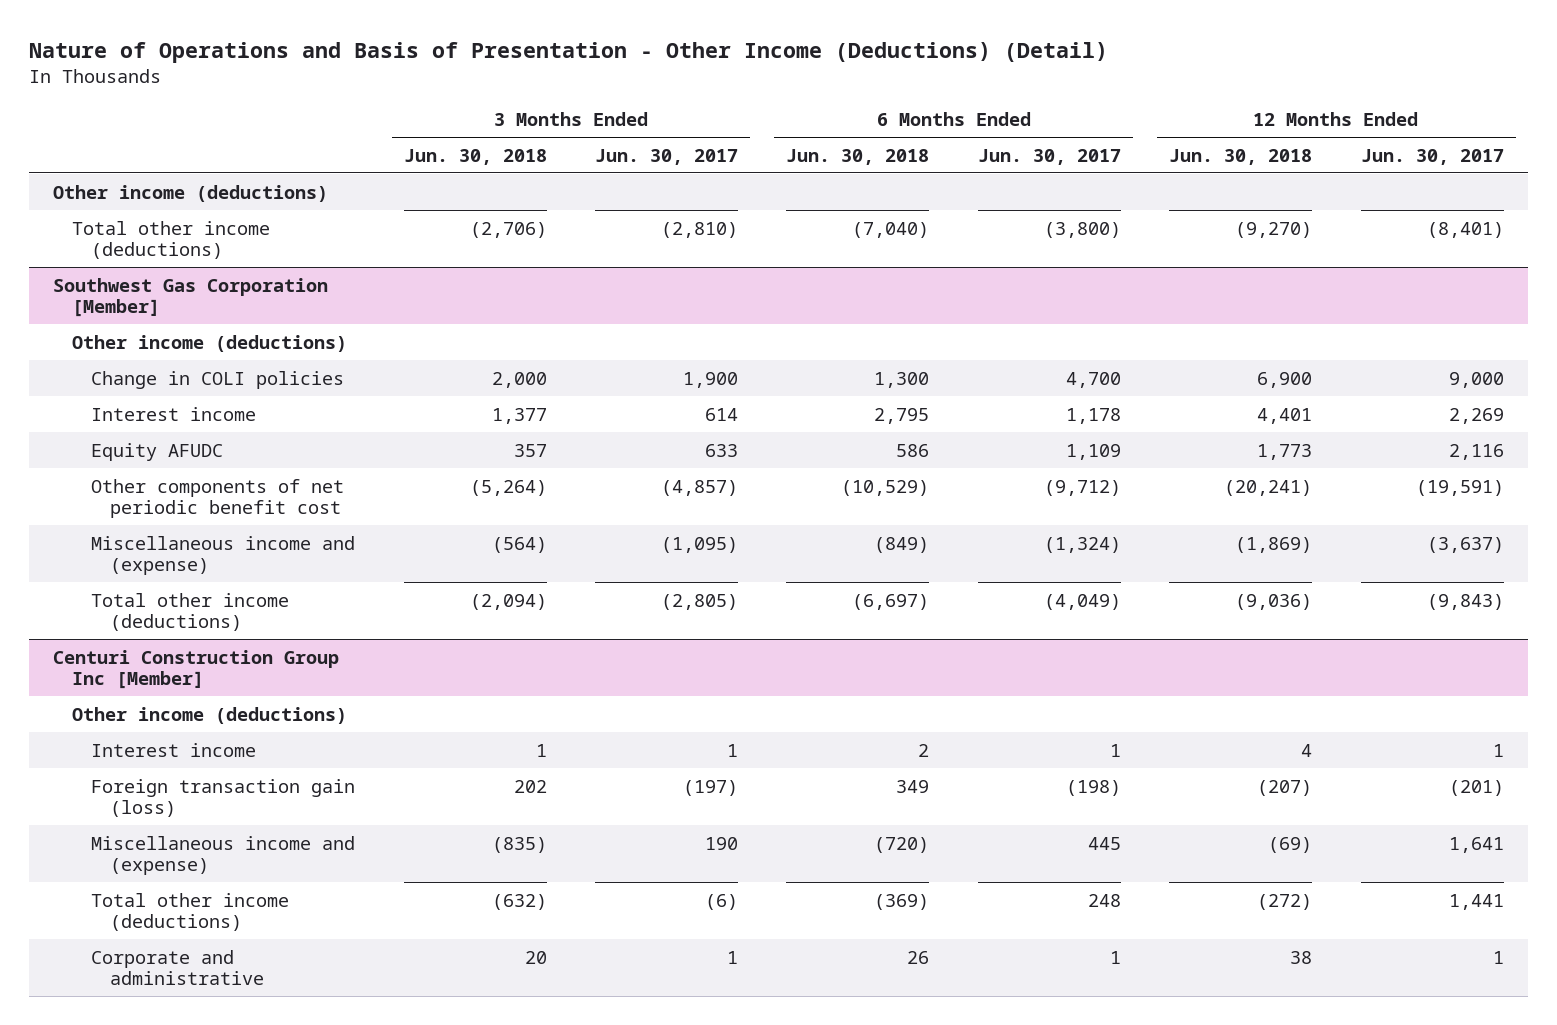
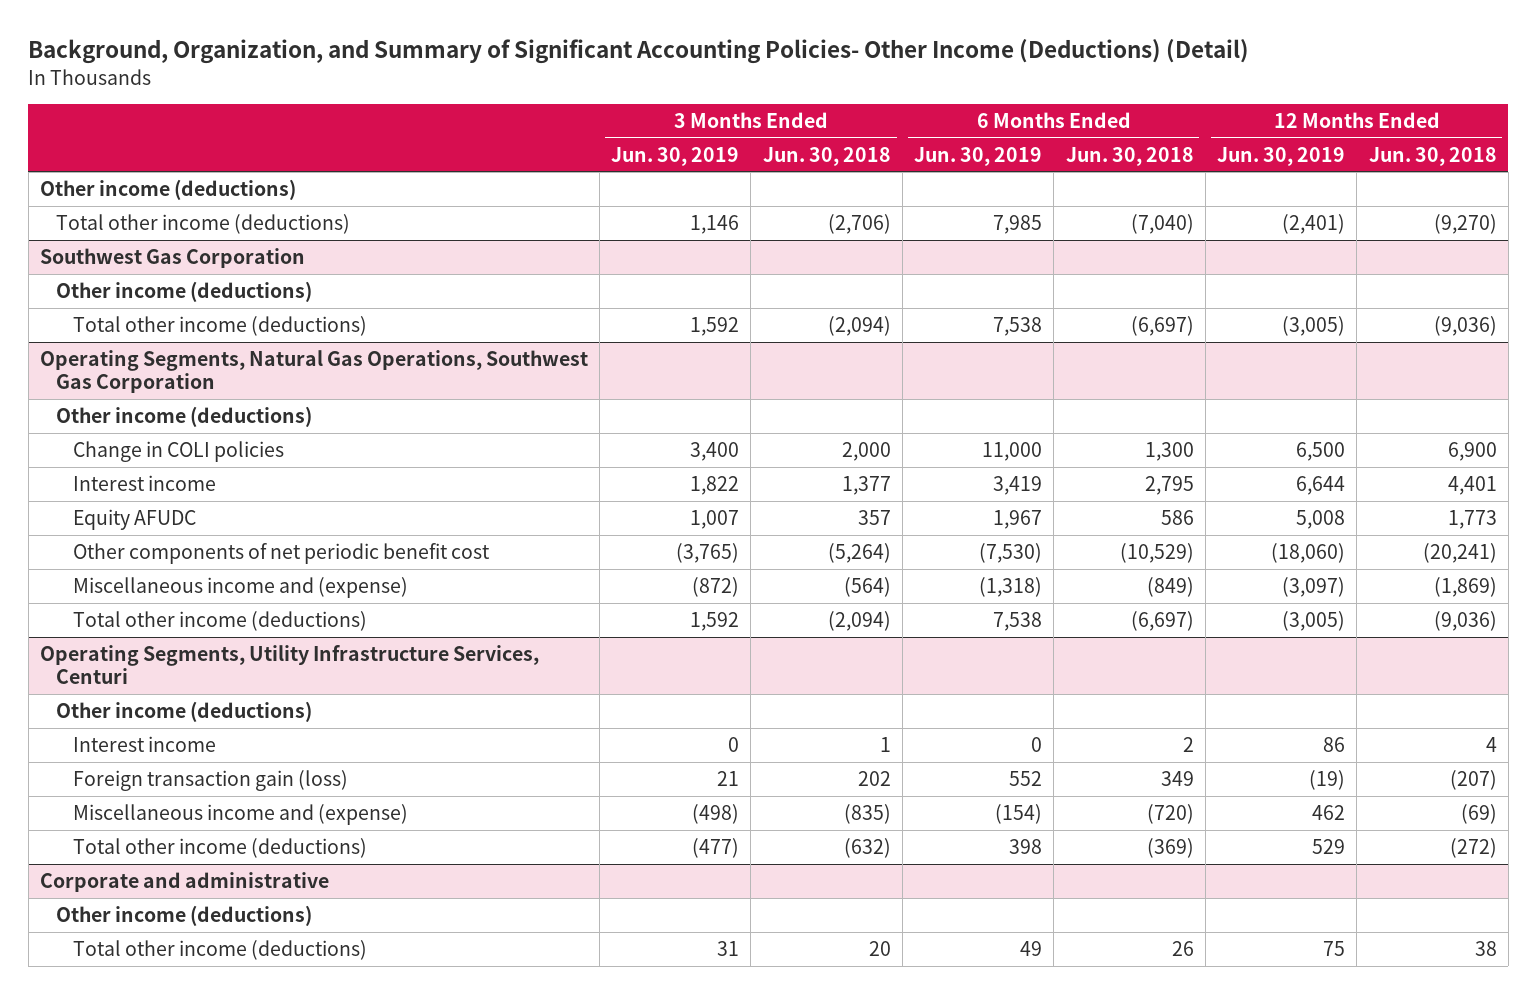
[29,41,1109,63] Nature of Operations and Basis of Presentation - Other Income (Deductions) (Detail) -> [28,39,1250,65] Background, Organization, and Summary of Significant Accounting Policies- Other Income (Deductions) (Detail)
[595,148,739,165] Jun. 30, 2017 -> none
[977,148,1121,165] Jun. 30, 2017 -> none
[1360,148,1504,165] Jun. 30, 2017 -> none
none -> [611,146,740,166] Jun. 30, 2019
none -> [914,146,1043,166] Jun. 30, 2019
none -> [1217,146,1346,166] Jun. 30, 2019
[53,277,329,318] Southwest Gas Corporation [Member] -> [39,247,305,268] Southwest Gas Corporation
none -> [72,315,367,336] Total other income (deductions)
none -> [39,349,588,394] Operating Segments, Natural Gas Operations, Southwest Gas Corporation
none -> [56,405,313,427] Other income (deductions)
[53,649,340,690] Centuri Construction Group Inc [Member] -> none
none -> [39,644,539,685] Operating Segments, Utility Infrastructure Services, Centuri
none -> [39,871,329,892] Corporate and administrative
none -> [56,904,313,926] Other income (deductions)
[91,949,265,986] Corporate and administrative -> [72,939,367,960] Total other income (deductions)

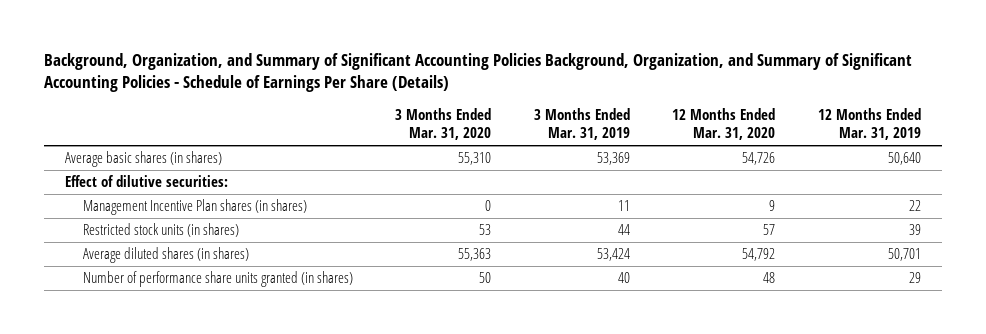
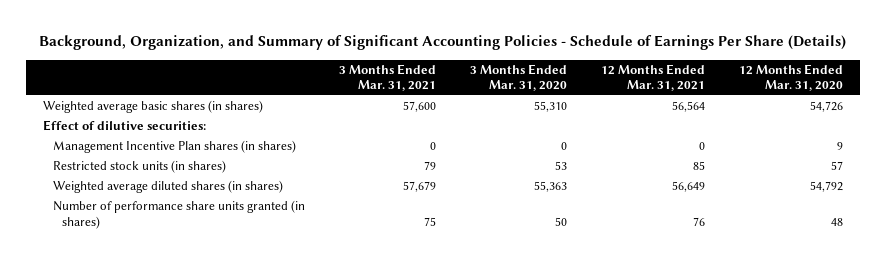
[43,52,912,93] Background, Organization, and Summary of Significant Accounting Policies Background, Organization, and Summary of Significant Accounting Policies - Schedule of Earnings Per Share (Details) -> [38,35,846,51] Background, Organization, and Summary of Significant Accounting Policies - Schedule of Earnings Per Share (Details)
[533,107,630,140] 3 Months Ended Mar. 31, 2019 -> none
[817,107,921,140] 12 Months Ended Mar. 31, 2019 -> none
none -> [338,63,436,92] 3 Months Ended Mar. 31, 2021
none -> [600,63,705,92] 12 Months Ended Mar. 31, 2021
[64,151,222,168] Average basic shares (in shares) -> [43,100,264,114] Weighted average basic shares (in shares)
[82,247,249,264] Average diluted shares (in shares) -> [52,180,283,194] Weighted average diluted shares (in shares)

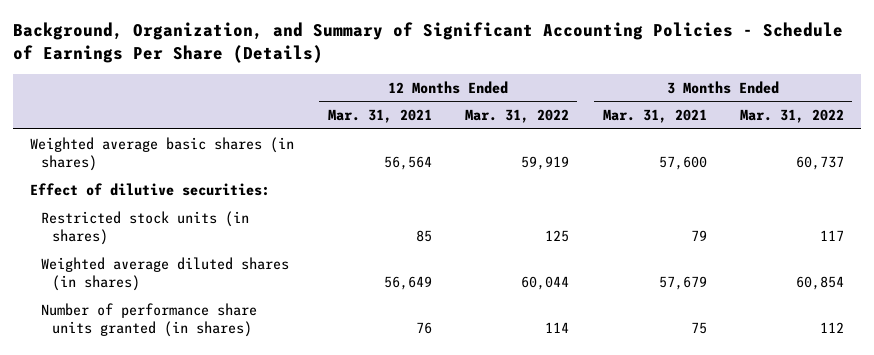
[469,63,567,92] 3 Months Ended Mar. 31, 2020 -> none
[738,63,843,92] 12 Months Ended Mar. 31, 2020 -> none
none -> [465,109,570,124] Mar. 31, 2022
none -> [740,109,845,124] Mar. 31, 2022
[52,140,296,154] Management Incentive Plan shares (in shares) -> none

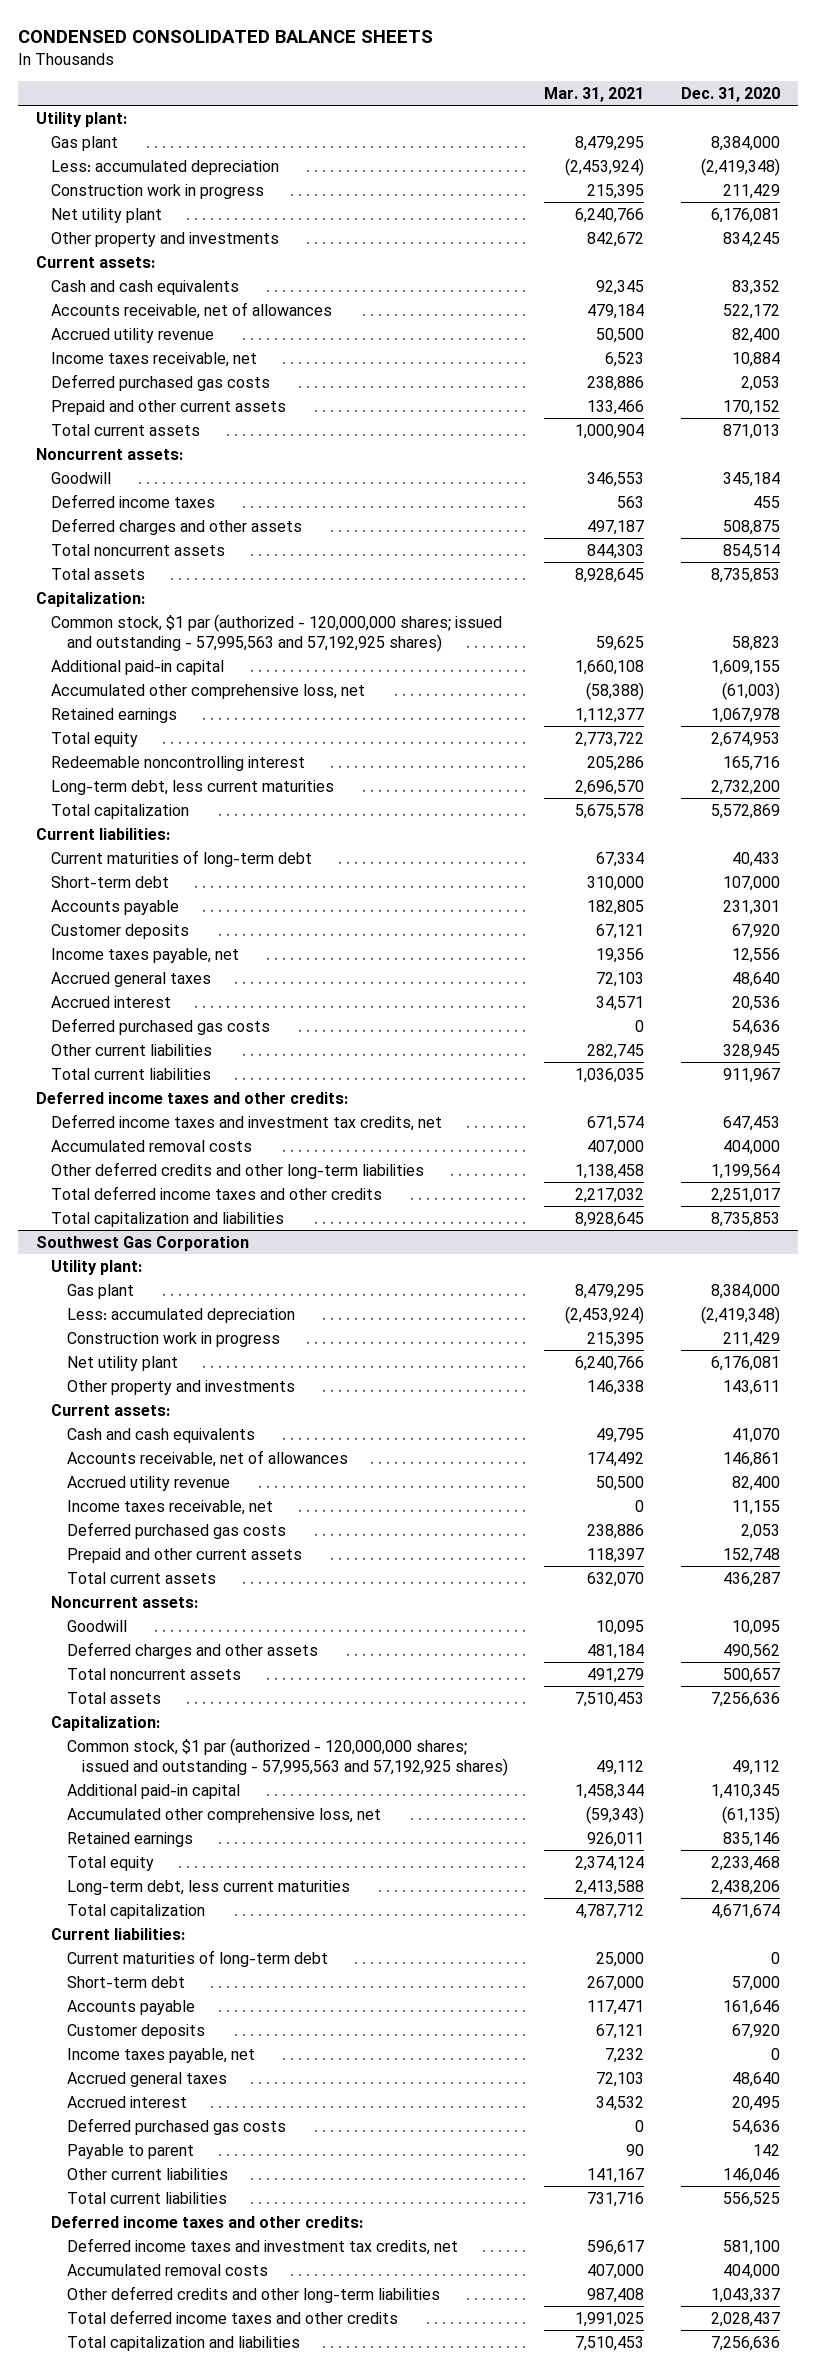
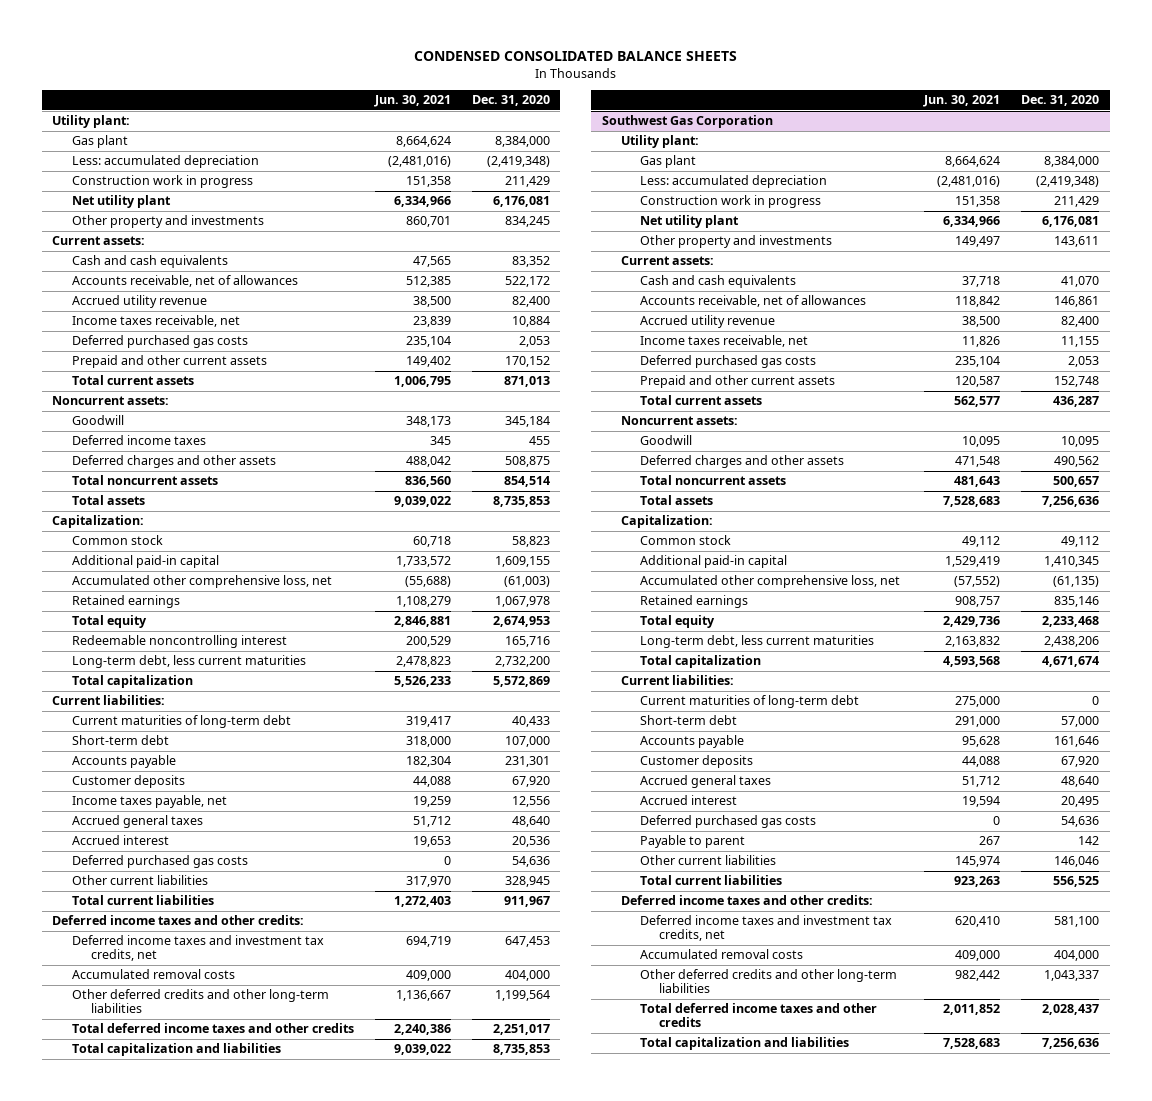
[544,86,645,102] Mar. 31, 2021 -> none
none -> [373,95,451,108] Jun. 30, 2021
[51,614,503,652] Common stock, $1 par (authorized - 120,000,000 shares; issued and outstanding - 57,995,563 and 57,192,925 shares) -> [71,535,163,546] Common stock
[66,1738,508,1776] Common stock, $1 par (authorized - 120,000,000 shares; issued and outstanding - 57,995,563 and 57,192,925 shares) -> [640,535,732,546] Common stock
[66,2048,255,2064] Income taxes payable, net -> none

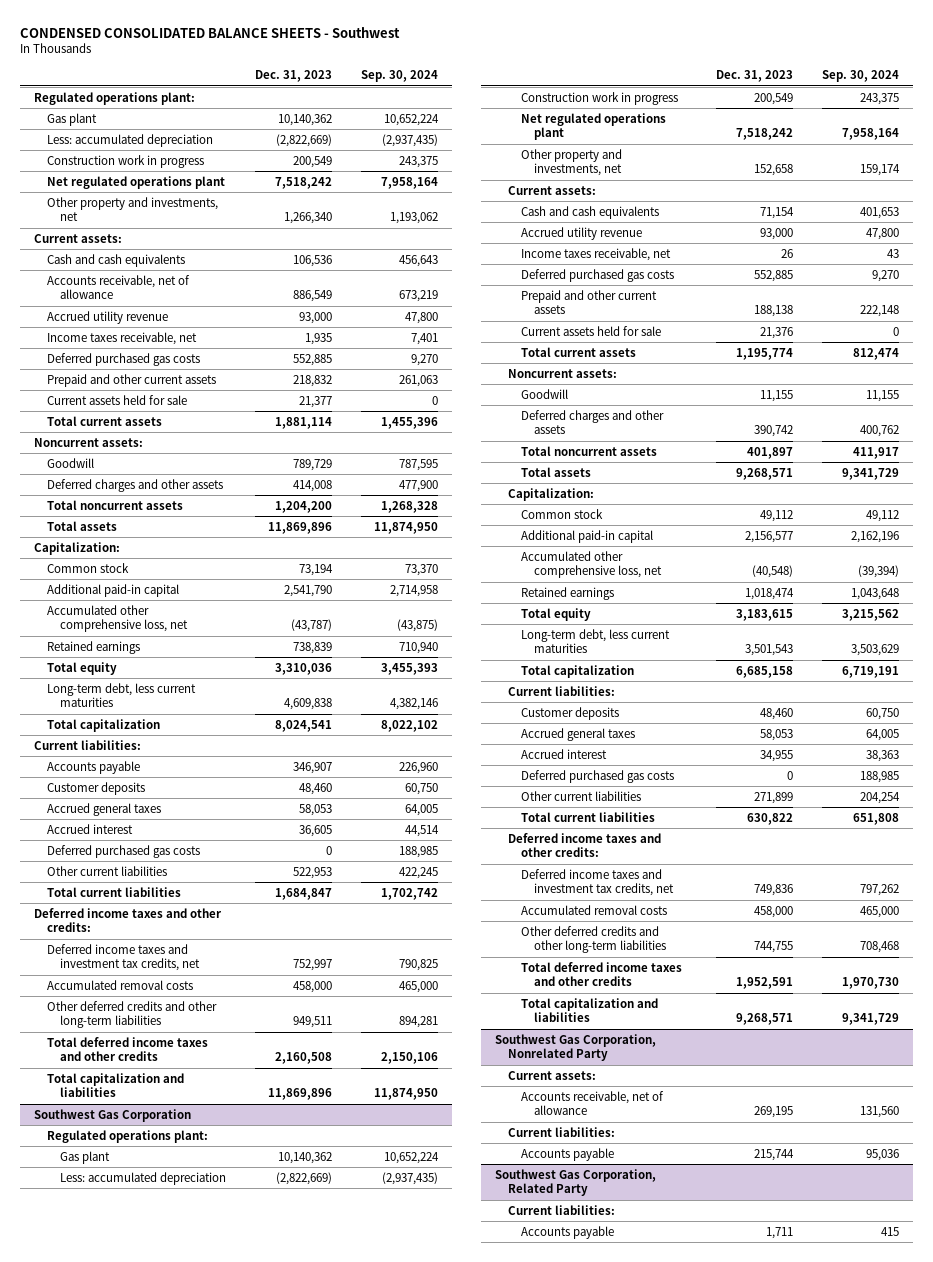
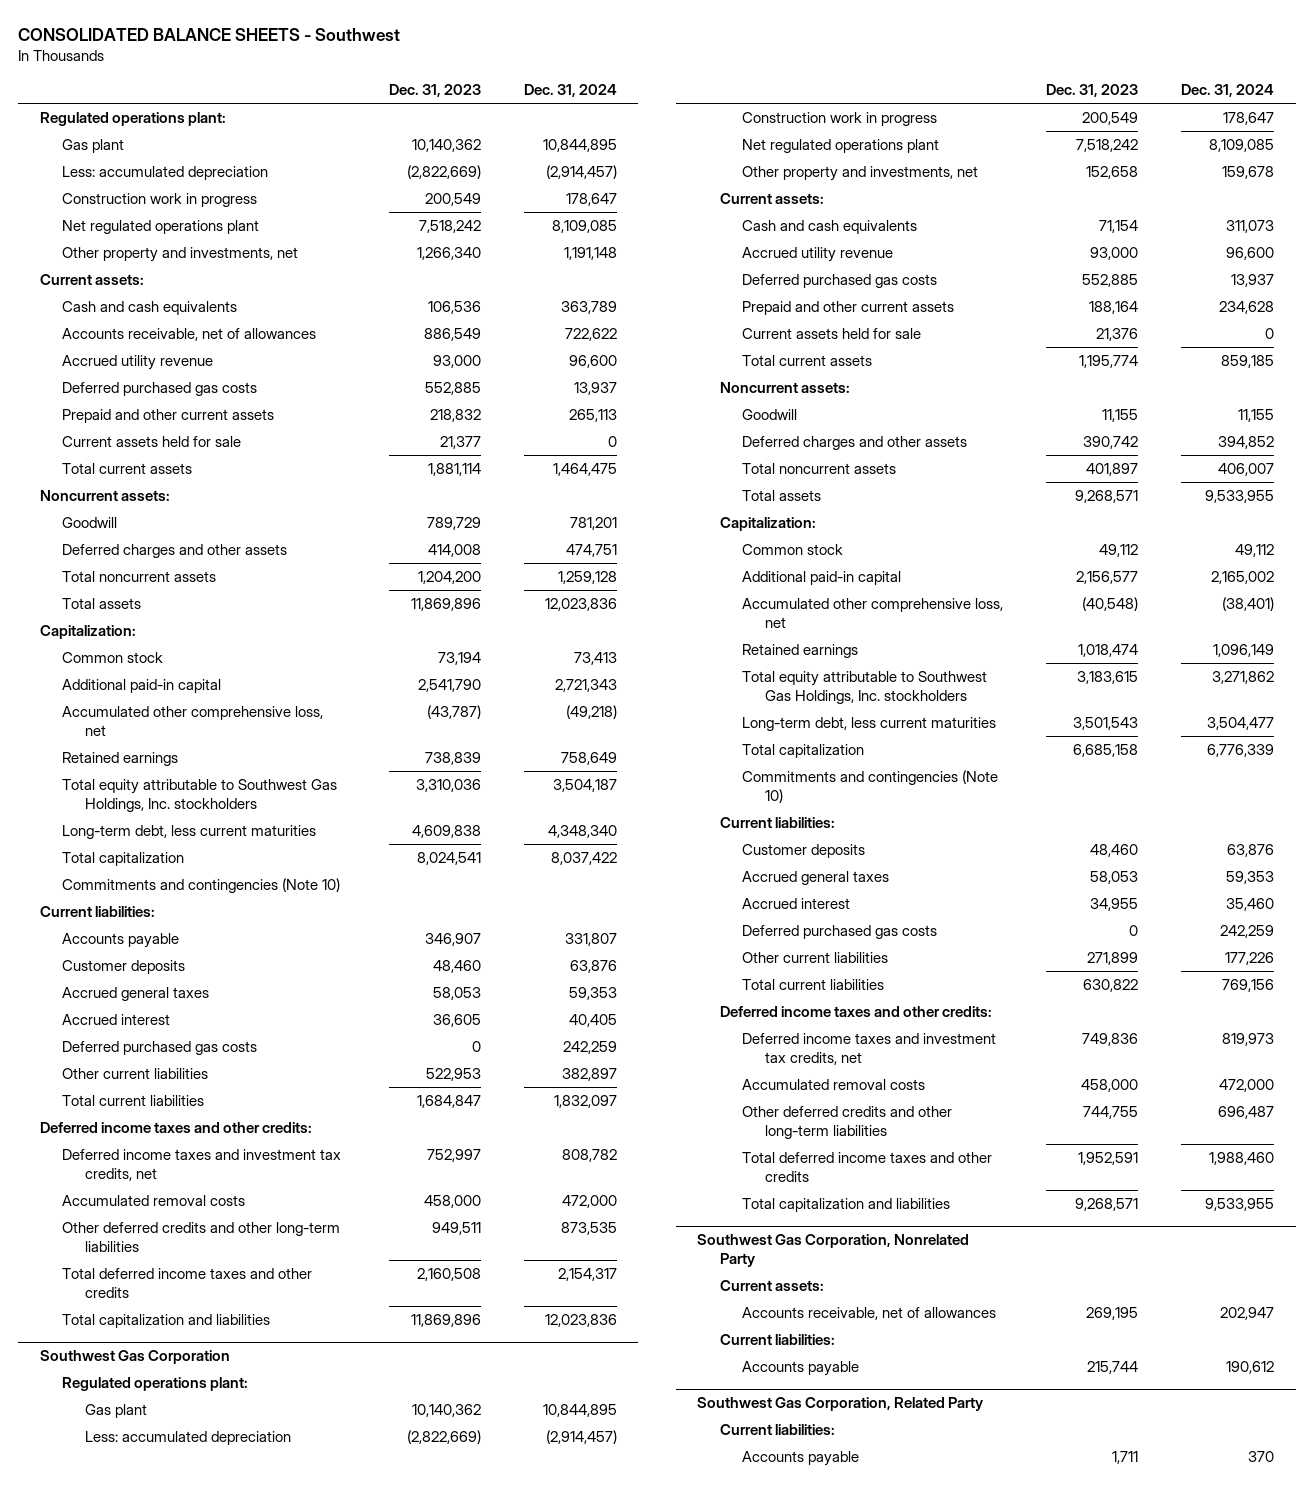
[20,26,401,38] CONDENSED CONSOLIDATED BALANCE SHEETS - Southwest -> [18,28,401,42] CONSOLIDATED BALANCE SHEETS - Southwest
[360,70,438,83] Sep. 30, 2024 -> none
none -> [523,84,617,98] Dec. 31, 2024
[47,274,191,300] Accounts receivable, net of allowance -> [62,327,317,341] Accounts receivable, net of allowances
[47,331,198,345] Income taxes receivable, net -> none
[47,661,118,675] Total equity -> [62,778,338,812] Total equity attributable to Southwest Gas Holdings, Inc. stockholders
none -> [62,877,341,893] Commitments and contingencies (Note 10)
[520,247,671,261] Income taxes receivable, net -> none
[753,305,793,318] 188,138 -> [1089,300,1139,314] 188,164
[520,607,591,621] Total equity -> [742,670,988,704] Total equity attributable to Southwest Gas Holdings, Inc. stockholders
none -> [742,769,999,803] Commitments and contingencies (Note 10)
[520,1090,664,1116] Accounts receivable, net of allowance -> [742,1306,997,1320] Accounts receivable, net of allowances

